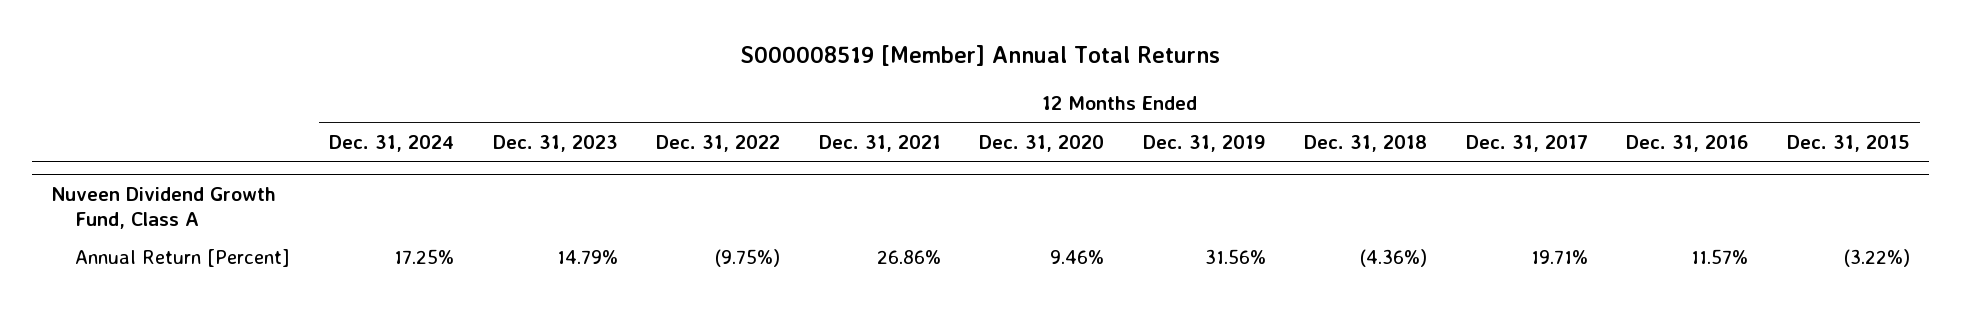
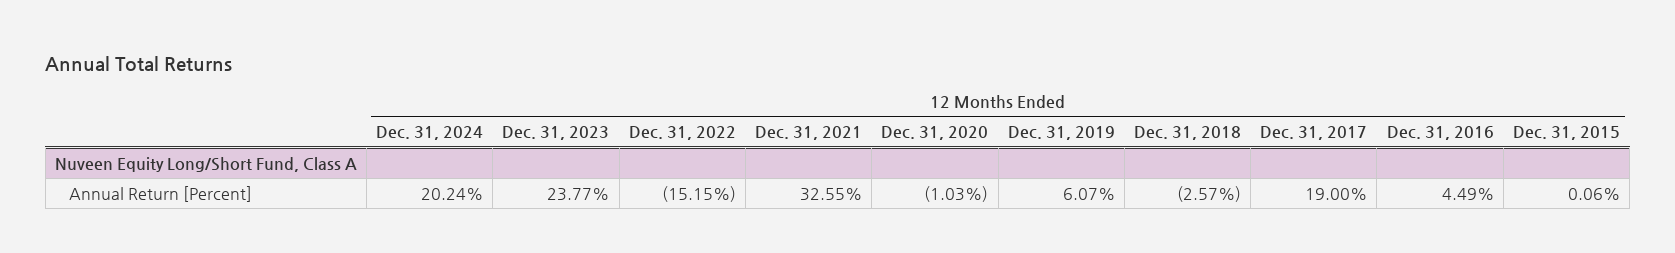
[740,45,1221,67] S000008519 [Member] Annual Total Returns -> [45,56,233,72] Annual Total Returns
[50,186,276,229] Nuveen Dividend Growth Fund, Class A -> none
none -> [54,156,357,172] Nuveen Equity Long/Short Fund, Class A
[394,249,455,265] 17.25% -> [421,187,484,200] 20.24%
[556,250,618,265] 14.79% -> [547,187,610,201] 23.77%
[715,249,781,268] (9.75%) -> [661,185,736,202] (15.15%)
[876,250,941,265] 26.86% -> [800,187,863,201] 32.55%
[1050,250,1105,265] 9.46% -> [924,185,989,202] (1.03%)
[1204,249,1266,265] 31.56% -> [1062,187,1115,200] 6.07%
[1360,249,1428,268] (4.36%) -> [1177,185,1242,202] (2.57%)
[1530,250,1588,265] 19.71% -> [1305,187,1368,200] 19.00%
[1691,249,1749,265] 11.57% -> [1441,187,1494,200] 4.49%
[1844,249,1911,268] (3.22%) -> [1567,187,1620,200] 0.06%

